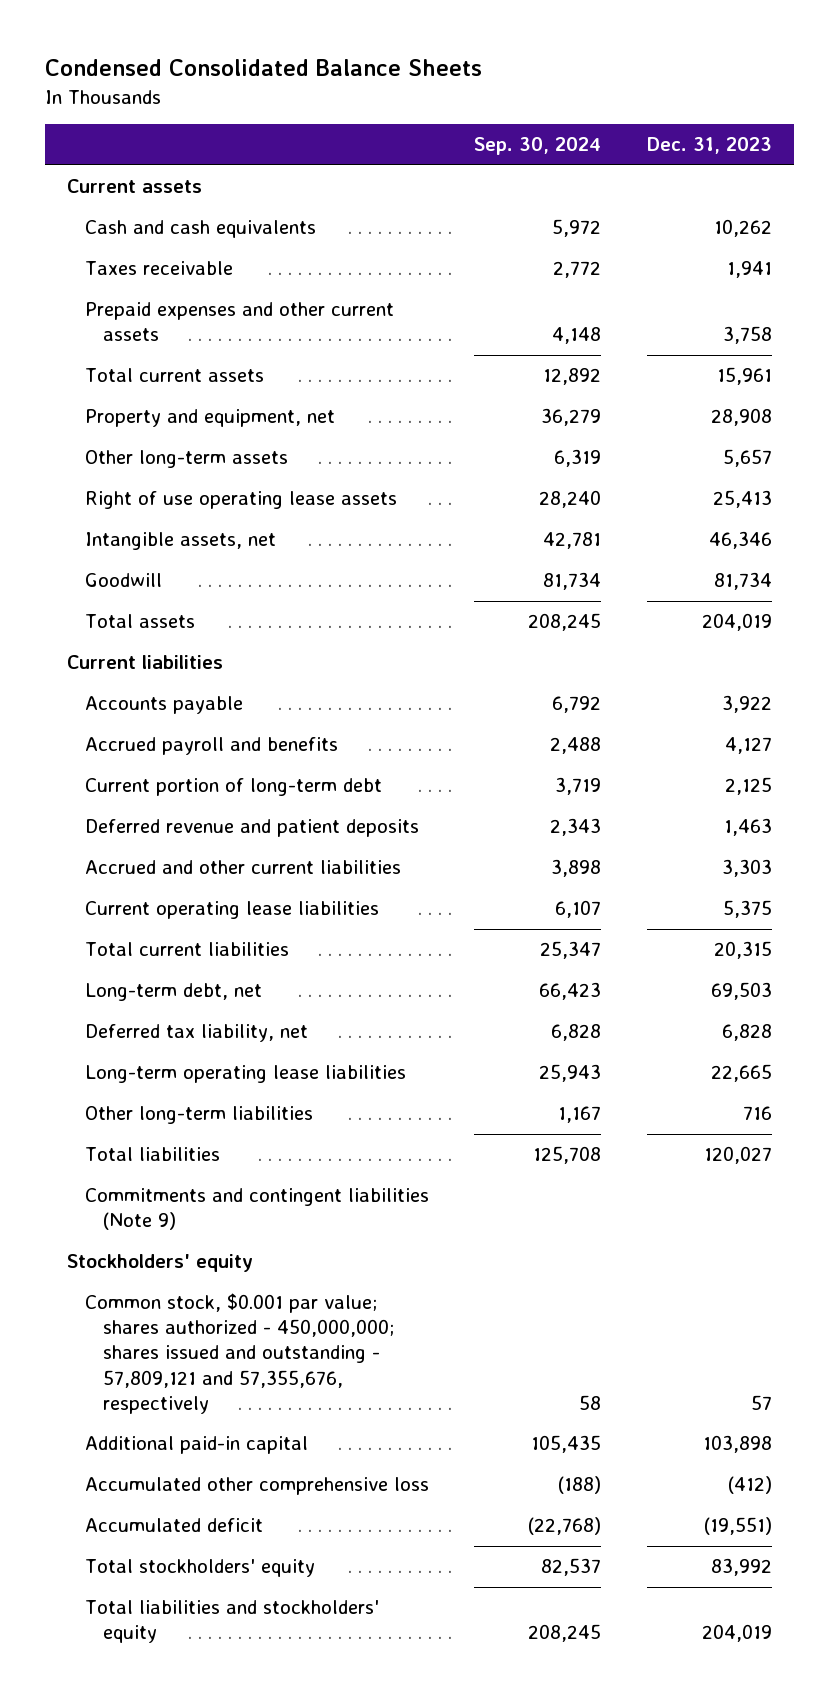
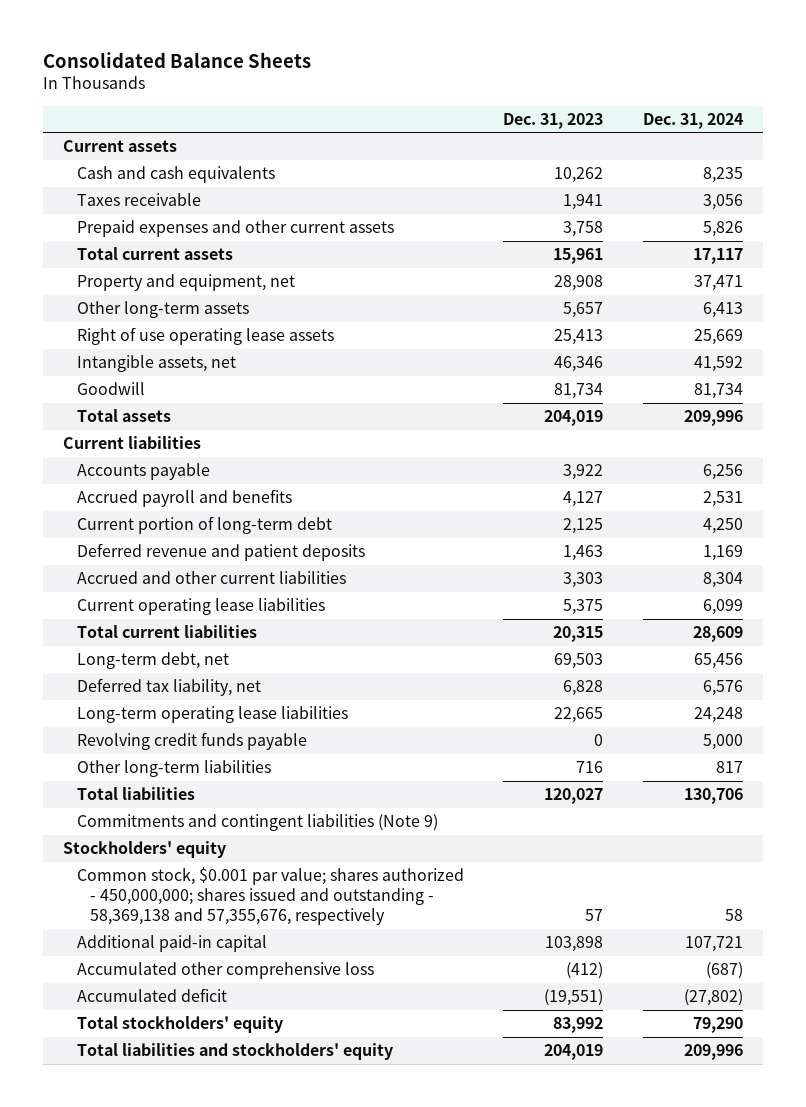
[44,59,482,77] Condensed Consolidated Balance Sheets -> [42,51,311,68] Consolidated Balance Sheets
[474,137,602,156] Sep. 30, 2024 -> none
none -> [643,112,744,129] Dec. 31, 2024
none -> [76,732,307,751] Revolving credit funds payable
[85,1293,394,1414] Common stock, $0.001 par value; shares authorized - 450,000,000; shares issued and outstanding - 57,809,121 and 57,355,676, respectively -> [76,867,464,926] Common stock, $0.001 par value; shares authorized - 450,000,000; shares issued and outstanding - 58,369,138 and 57,355,676, respectively

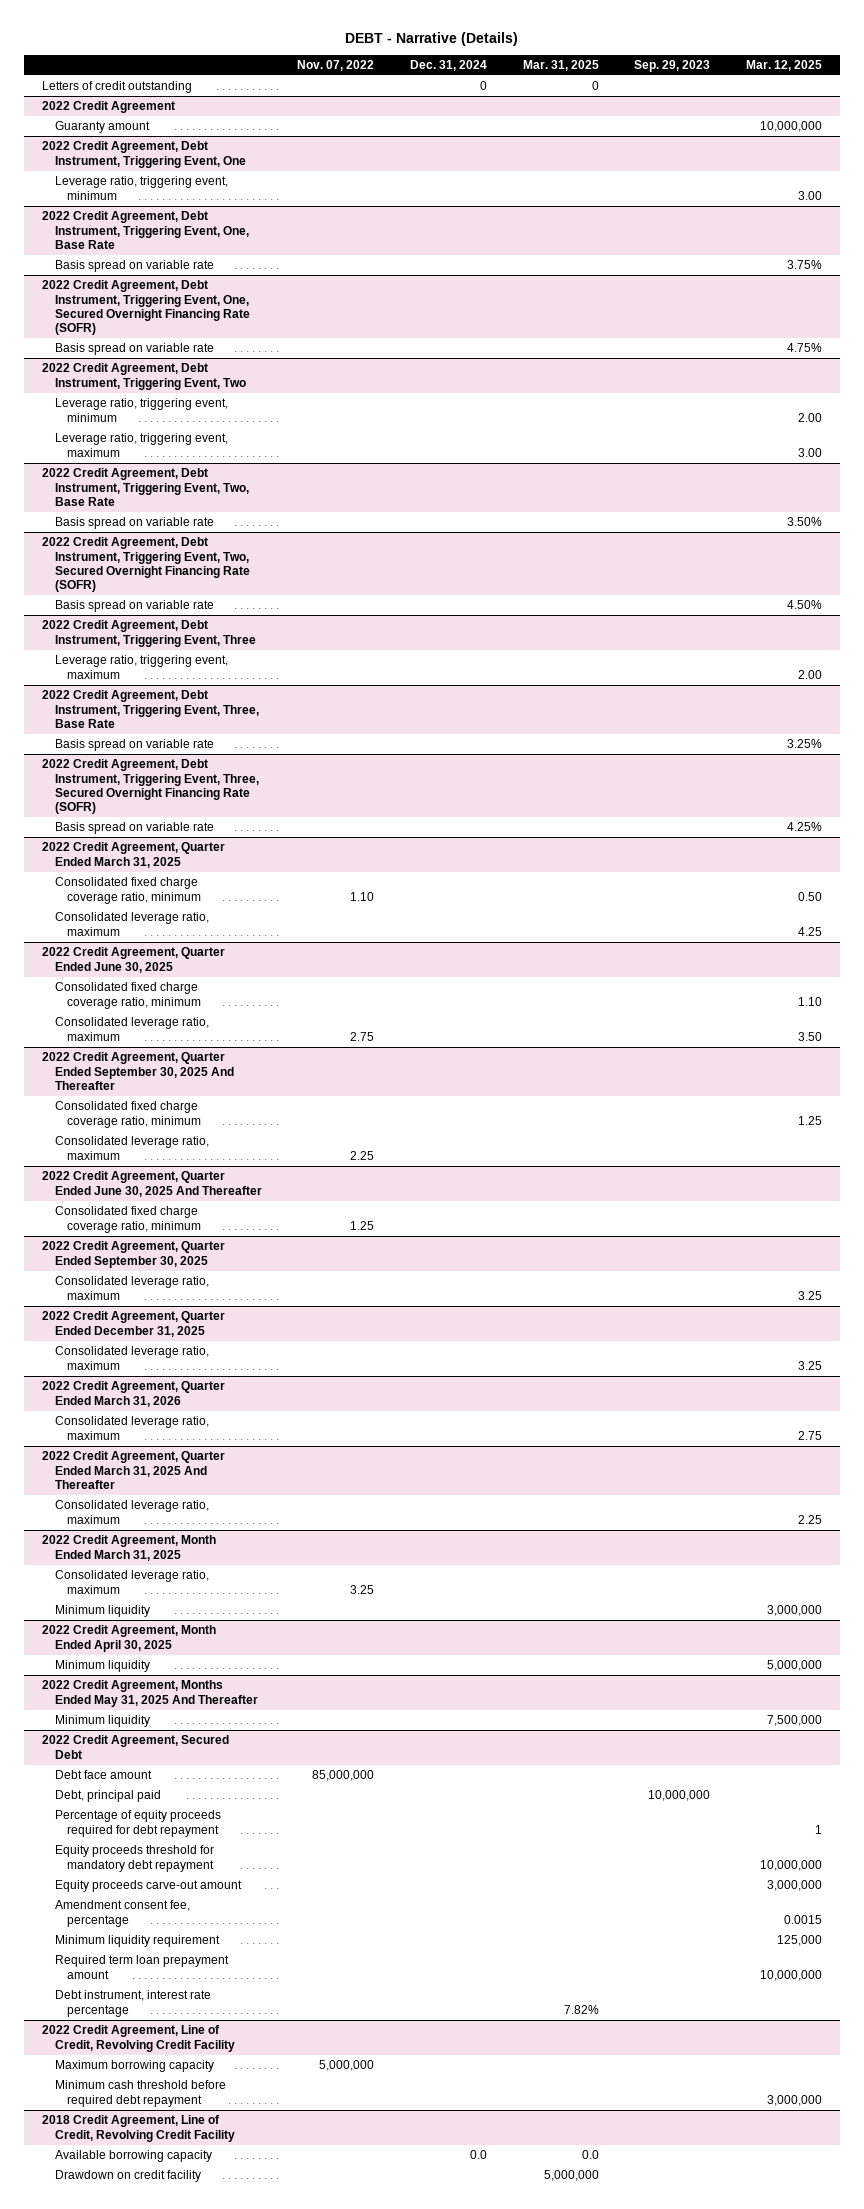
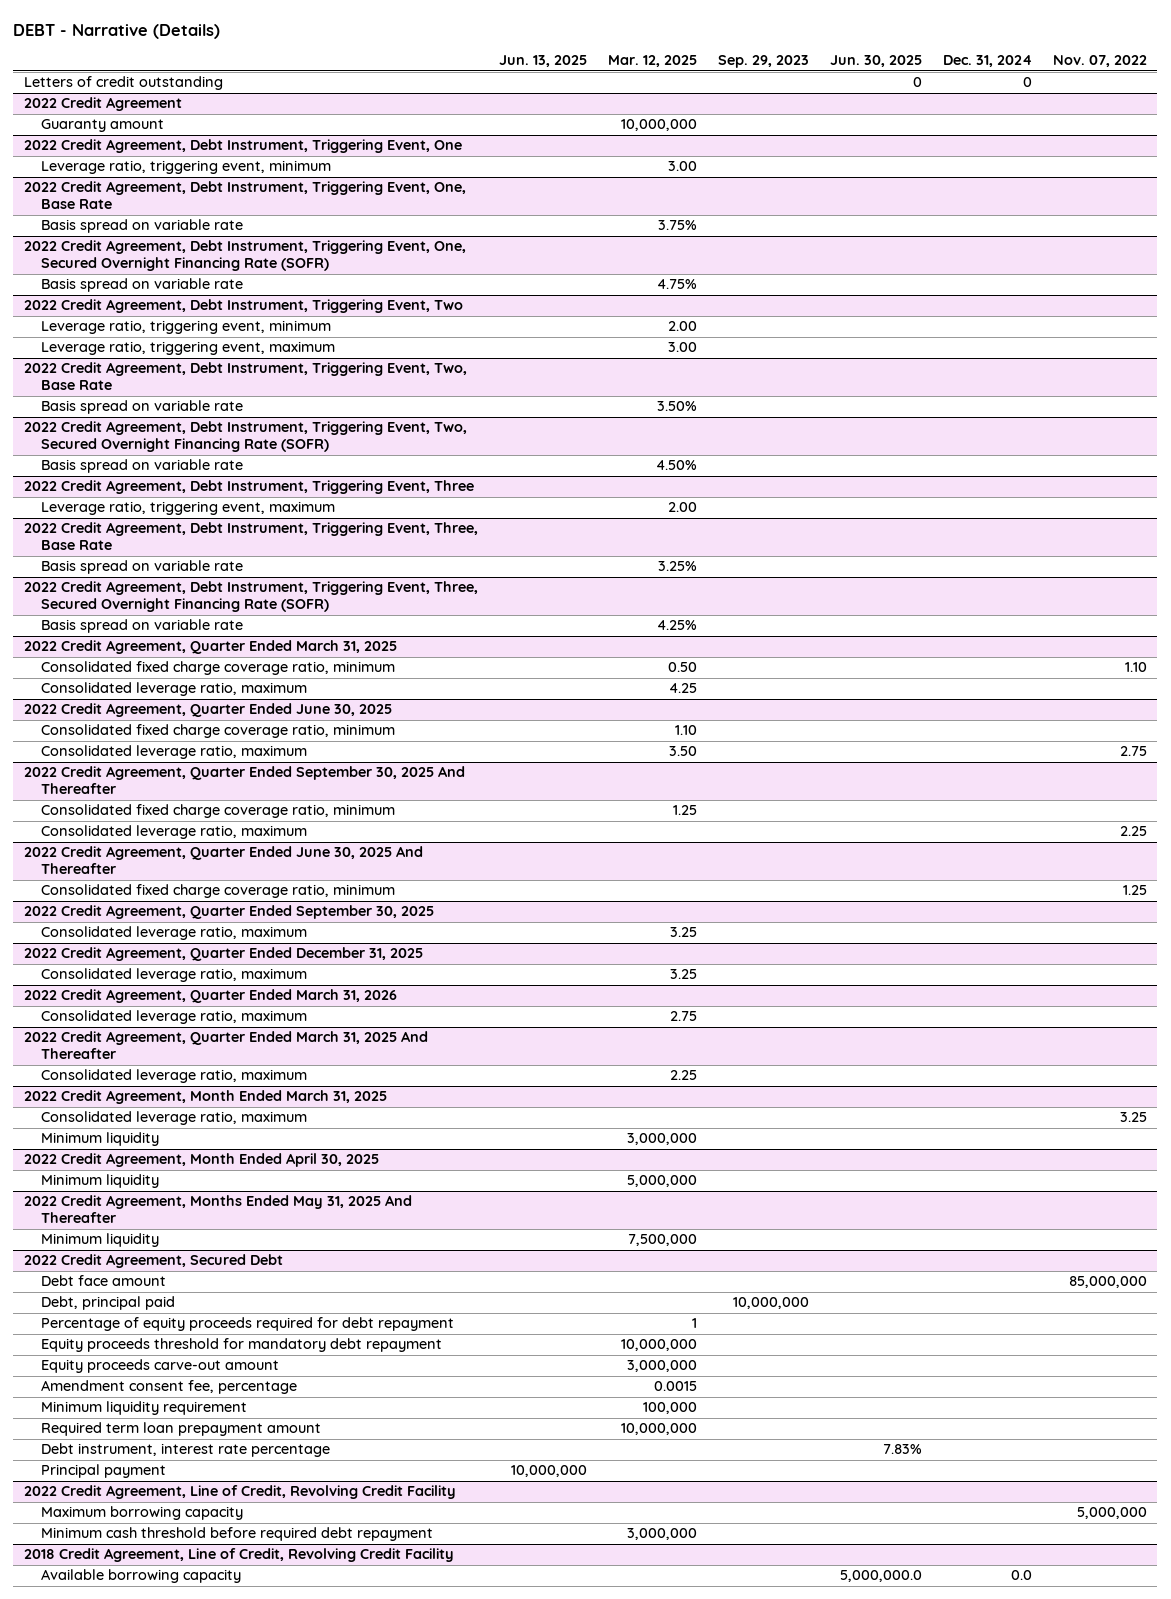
[522,59,599,71] Mar. 31, 2025 -> none
none -> [498,55,587,68] Jun. 13, 2025
none -> [829,55,922,68] Jun. 30, 2025
[776,1935,822,1947] 125,000 -> [642,1402,697,1415] 100,000
none -> [40,1464,166,1479] Principal payment
[54,2170,201,2183] Drawdown on credit facility -> none

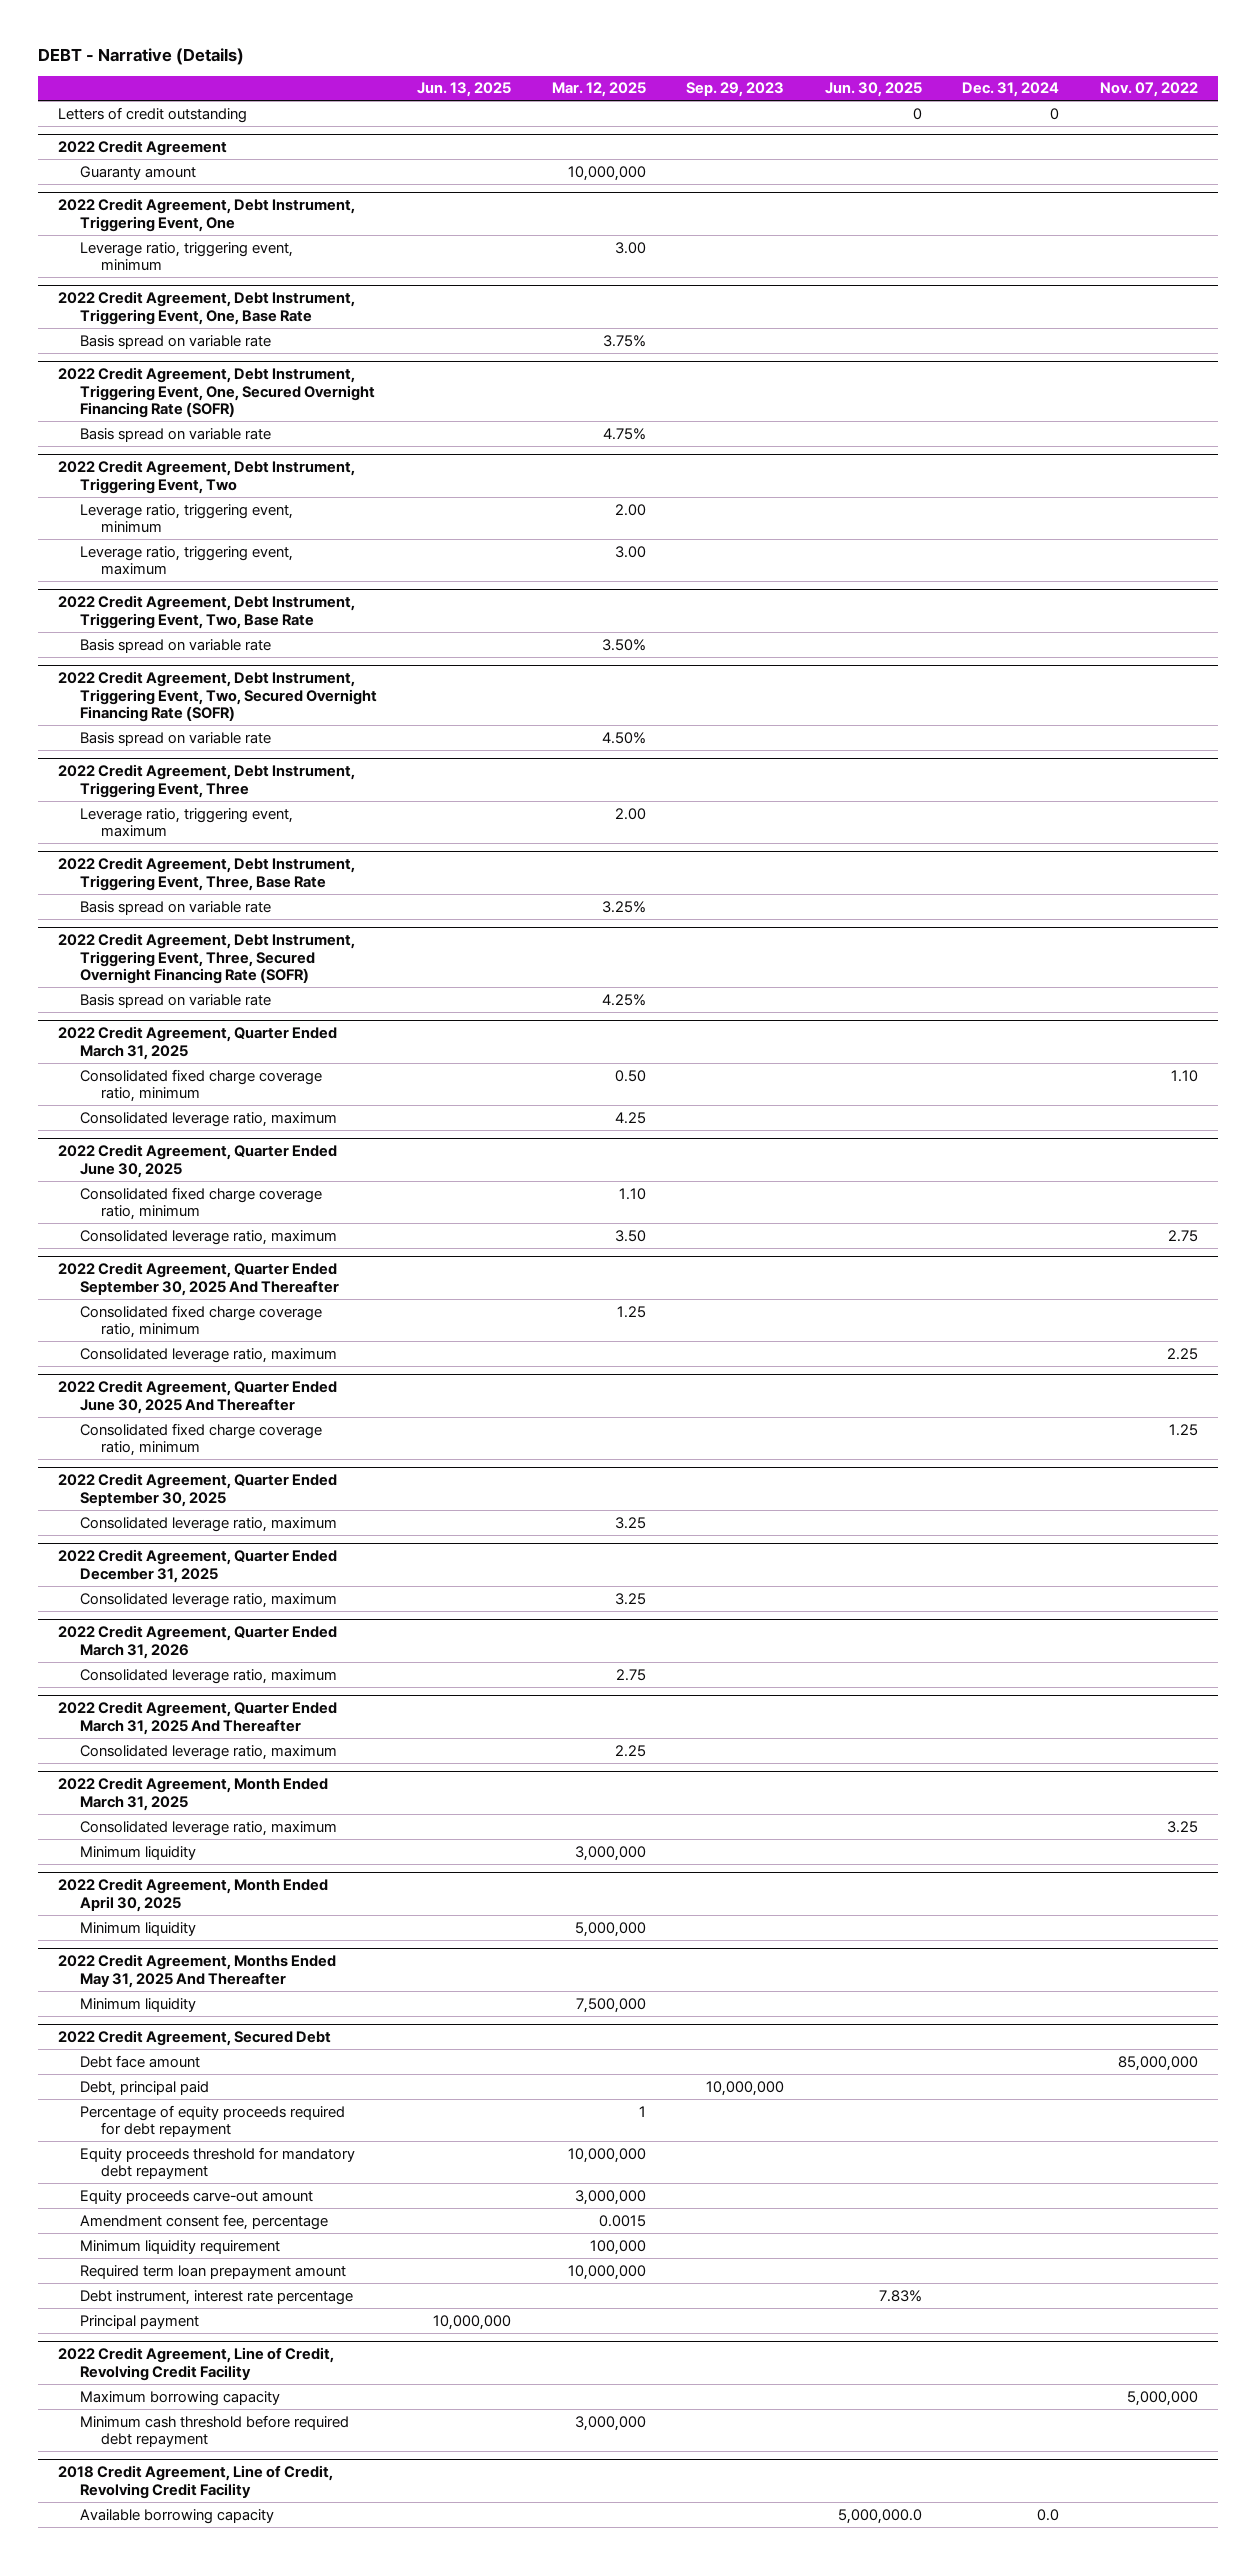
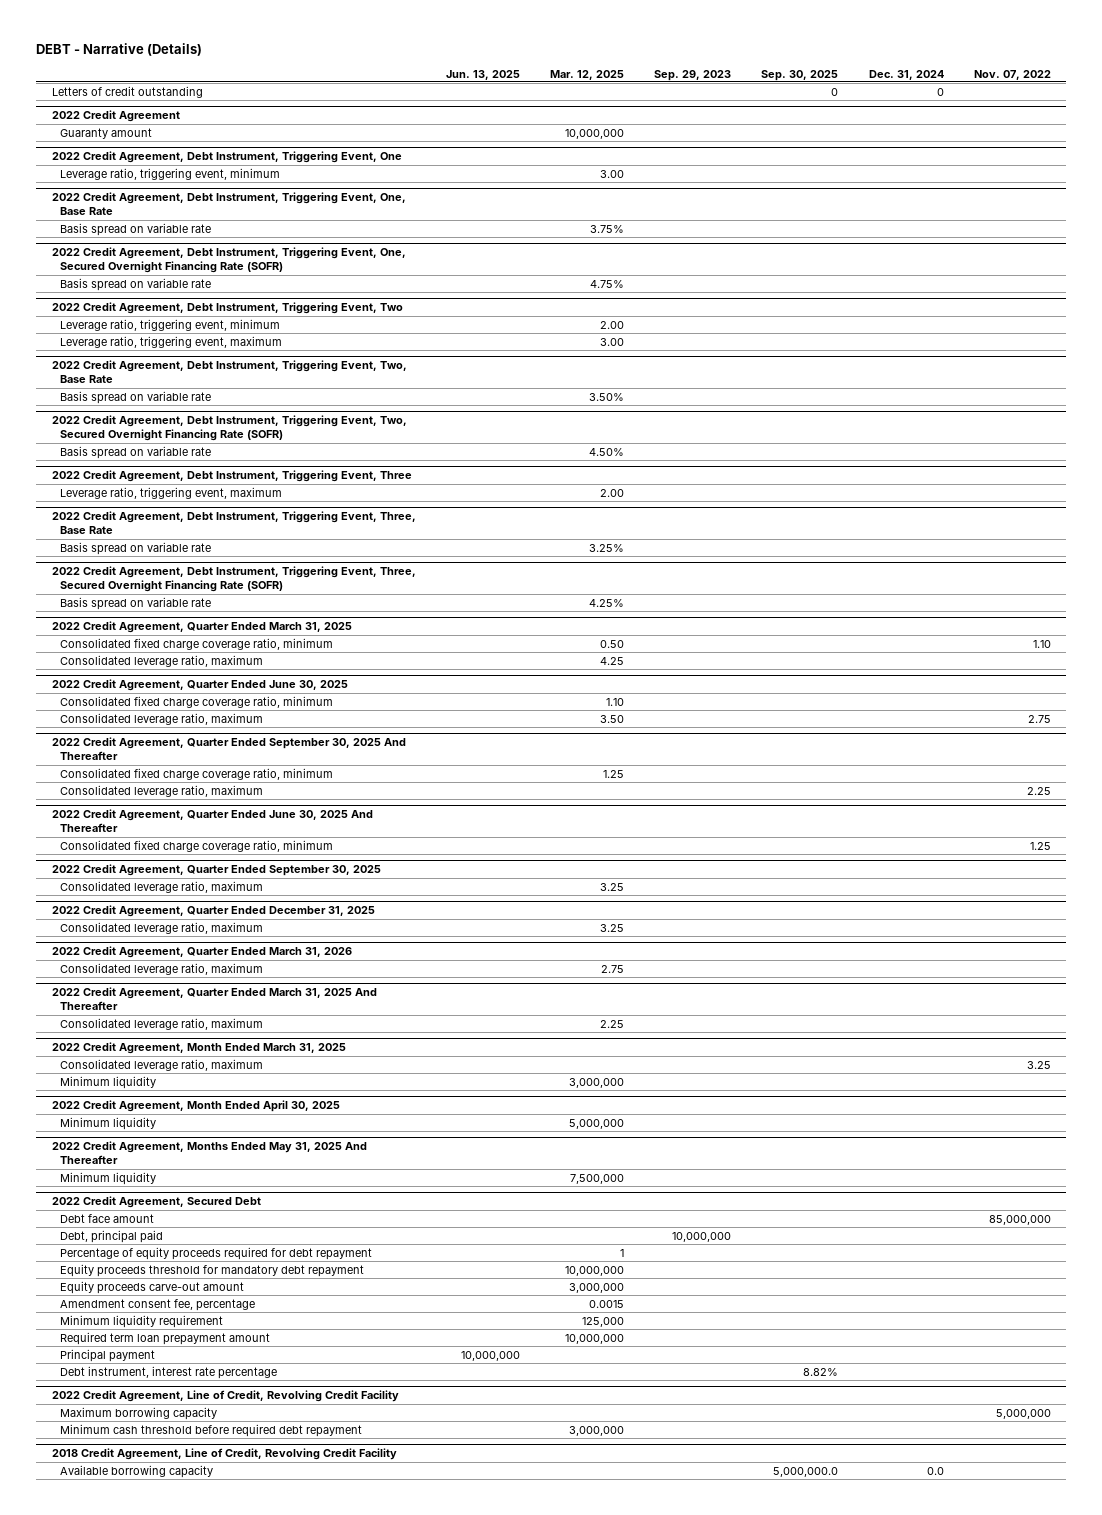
[824,82,922,98] Jun. 30, 2025 -> none
none -> [761,69,839,81] Sep. 30, 2025
[589,2239,646,2255] 100,000 -> [581,1316,624,1327] 125,000
[79,2289,353,2305] Debt instrument, interest rate percentage -> [59,1365,277,1379] Debt instrument, interest rate percentage

